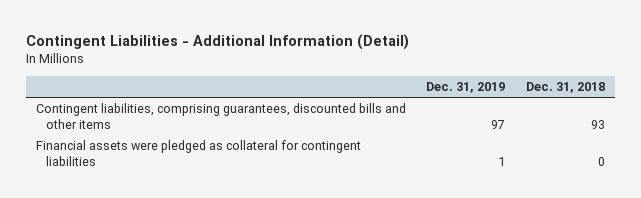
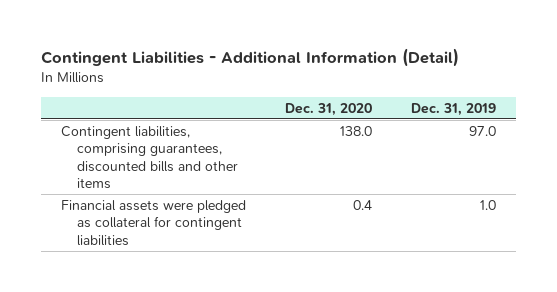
[525,81,605,93] Dec. 31, 2018 -> none
none -> [285,102,373,116] Dec. 31, 2020
[491,120,506,130] 97 -> [469,125,497,136] 97.0
[498,157,506,167] 1 -> [480,199,497,210] 1.0

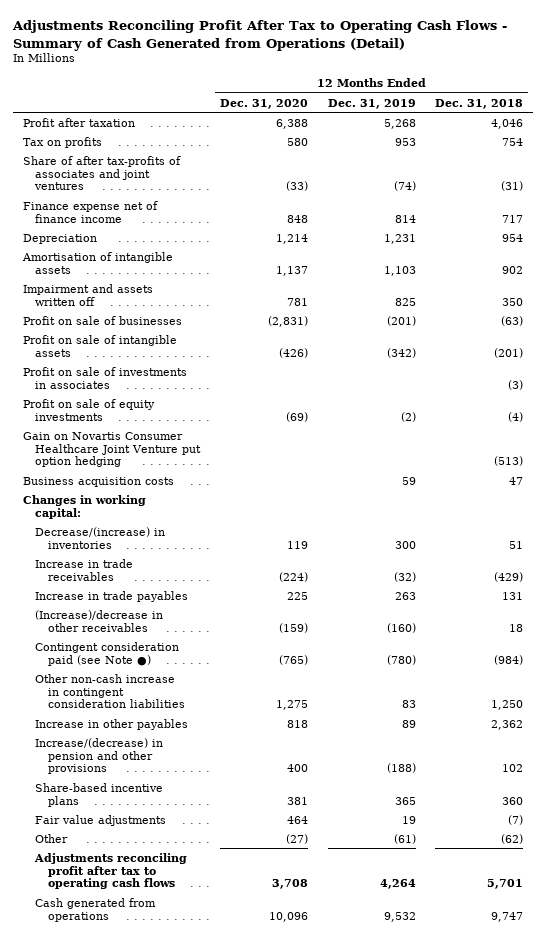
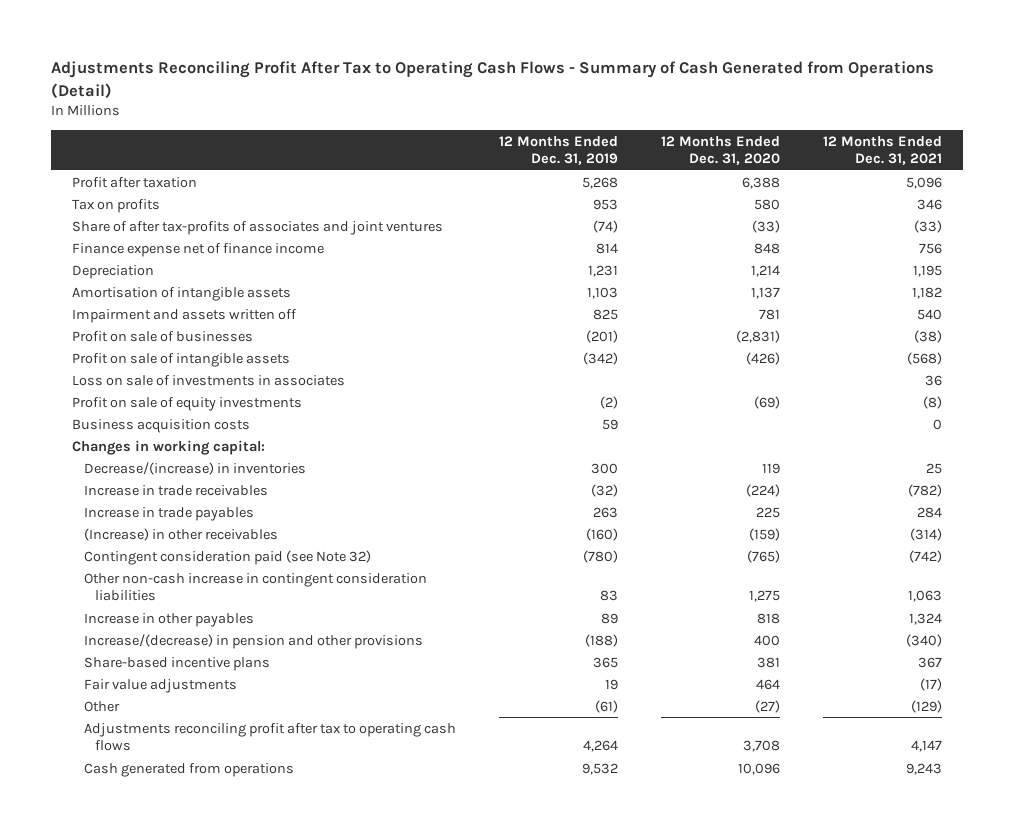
[435,98,524,109] Dec. 31, 2018 -> none
none -> [822,135,942,166] 12 Months Ended Dec. 31, 2021
[23,366,188,389] Profit on sale of investments in associates -> [72,374,346,386] Loss on sale of investments in associates
[23,431,202,468] Gain on Novartis Consumer Healthcare Joint Venture put option hedging -> none
[35,609,164,632] (Increase)/decrease in other receivables -> [83,527,278,541] (Increase) in other receivables
[35,641,180,666] Contingent consideration paid (see Note ●) -> [83,549,371,565] Contingent consideration paid (see Note 32)

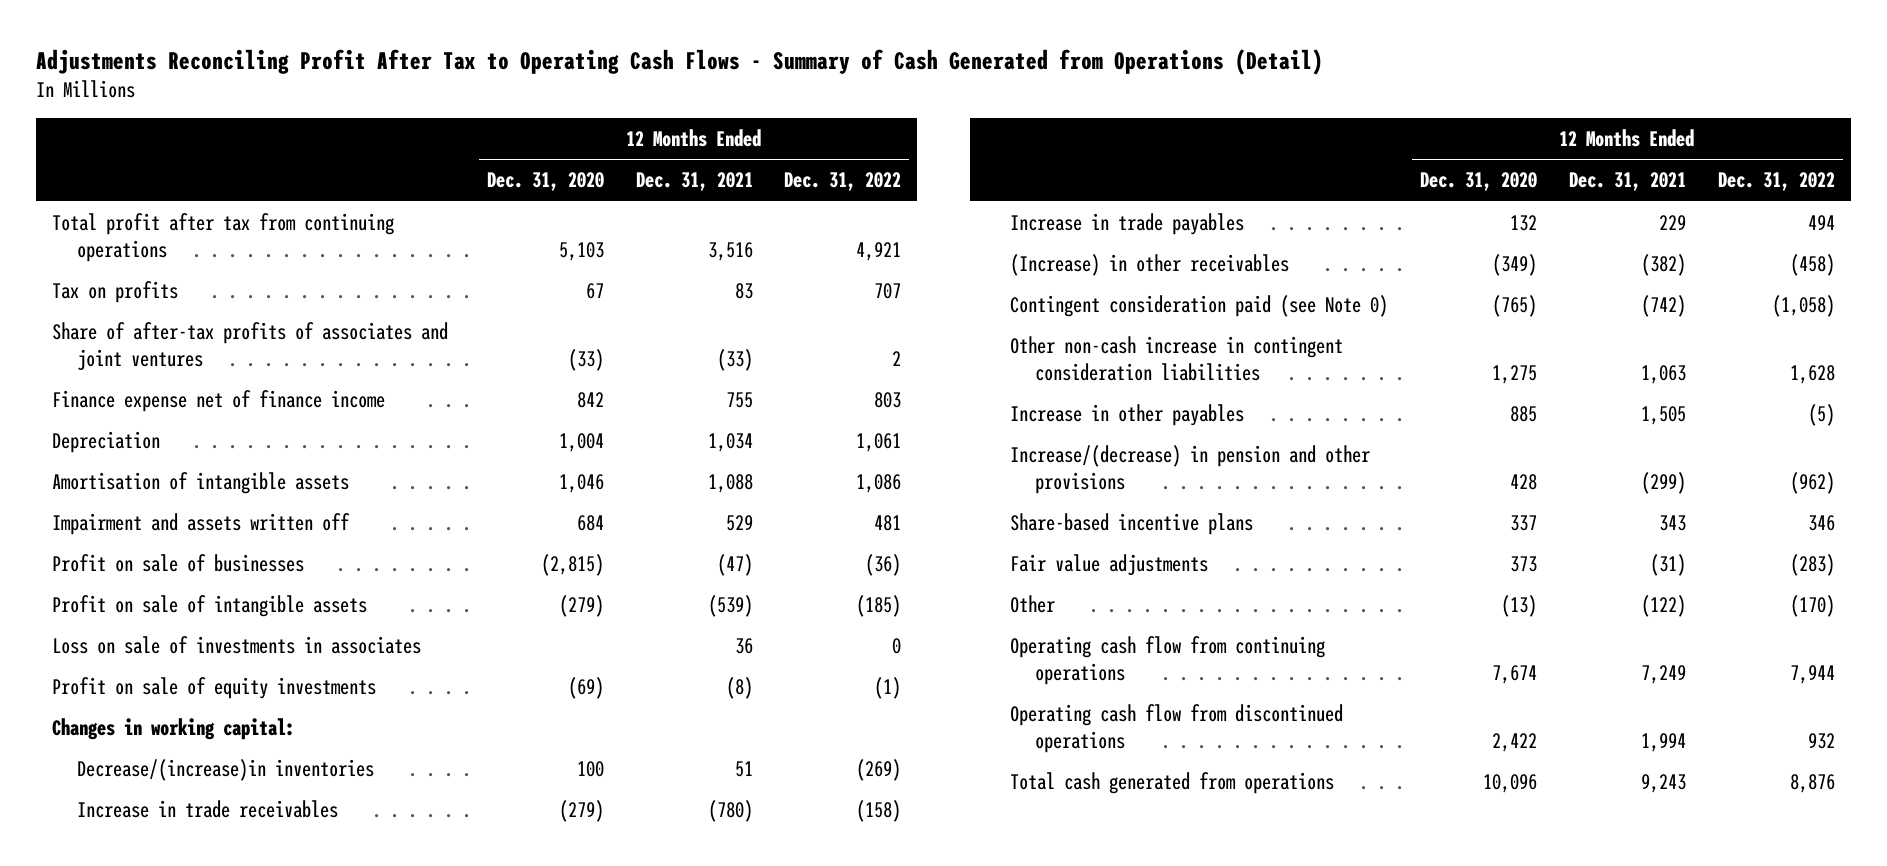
[498,135,618,166] 12 Months Ended Dec. 31, 2019 -> none
none -> [784,172,902,192] Dec. 31, 2022
[72,176,198,188] Profit after taxation -> none
none -> [52,212,395,262] Total profit after tax from continuing operations
[753,198,780,210] 580 -> [585,282,604,299] 67
[916,198,942,210] 346 -> [734,282,753,299] 83
[72,220,444,235] Share of after tax-profits of associates and joint ventures -> [52,321,449,371] Share of after-tax profits of associates and joint ventures
[753,242,780,254] 848 -> [576,391,604,408] 842
[918,242,942,254] 756 -> [725,391,753,408] 755
[750,264,780,277] 1,214 -> [558,432,604,452] 1,004
[912,264,942,277] 1,195 -> [707,432,753,452] 1,034
[750,286,780,299] 1,137 -> [558,473,604,493] 1,046
[911,286,942,299] 1,182 -> [707,473,753,493] 1,088
[758,308,780,320] 781 -> [576,514,604,531] 684
[916,308,942,320] 540 -> [725,514,753,531] 529
[735,329,780,343] (2,831) -> [540,553,604,576] (2,815)
[913,329,942,343] (38) -> [716,553,753,576] (47)
[745,351,780,365] (426) -> [558,594,604,617] (279)
[906,351,942,365] (568) -> [707,594,753,617] (539)
[72,418,251,433] Business acquisition costs -> none
[83,461,306,475] Decrease/(increase) in inventories -> [77,758,375,781] Decrease/(increase)in inventories
[761,462,780,474] 119 -> [576,760,604,777] 100
[925,462,942,474] 25 -> [734,760,753,777] 51
[745,483,780,497] (224) -> [558,799,604,822] (279)
[907,483,942,497] (782) -> [707,799,753,822] (780)
[755,506,780,518] 225 -> [1510,214,1538,231] 132
[916,506,942,518] 284 -> [1658,214,1686,230] 229
[748,527,780,541] (159) -> [1492,253,1538,276] (349)
[909,527,942,541] (314) -> [1640,253,1686,276] (382)
[83,549,371,565] Contingent consideration paid (see Note 32) -> [1010,294,1389,317] Contingent consideration paid (see Note 0)
[83,722,456,752] Adjustments reconciling profit after tax to operating cash flows -> none
[756,612,780,624] 818 -> [1510,405,1538,422] 885
[908,612,942,625] 1,324 -> [1640,405,1686,425] 1,505
[753,634,780,646] 400 -> [1510,473,1538,490] 428
[905,633,942,647] (340) -> [1640,471,1686,494] (299)
[756,656,780,668] 381 -> [1510,514,1538,531] 337
[917,656,942,668] 367 -> [1658,514,1686,531] 343
[755,678,780,690] 464 -> [1510,555,1538,572] 373
[919,677,942,691] (17) -> [1649,553,1686,576] (31)
[754,699,780,713] (27) -> [1501,594,1538,617] (13)
[910,699,942,713] (129) -> [1640,594,1686,617] (122)
none -> [1010,635,1326,685] Operating cash flow from continuing operations
none -> [1010,703,1344,753] Operating cash flow from discontinued operations
[83,762,294,777] Cash generated from operations -> [1010,771,1335,794] Total cash generated from operations

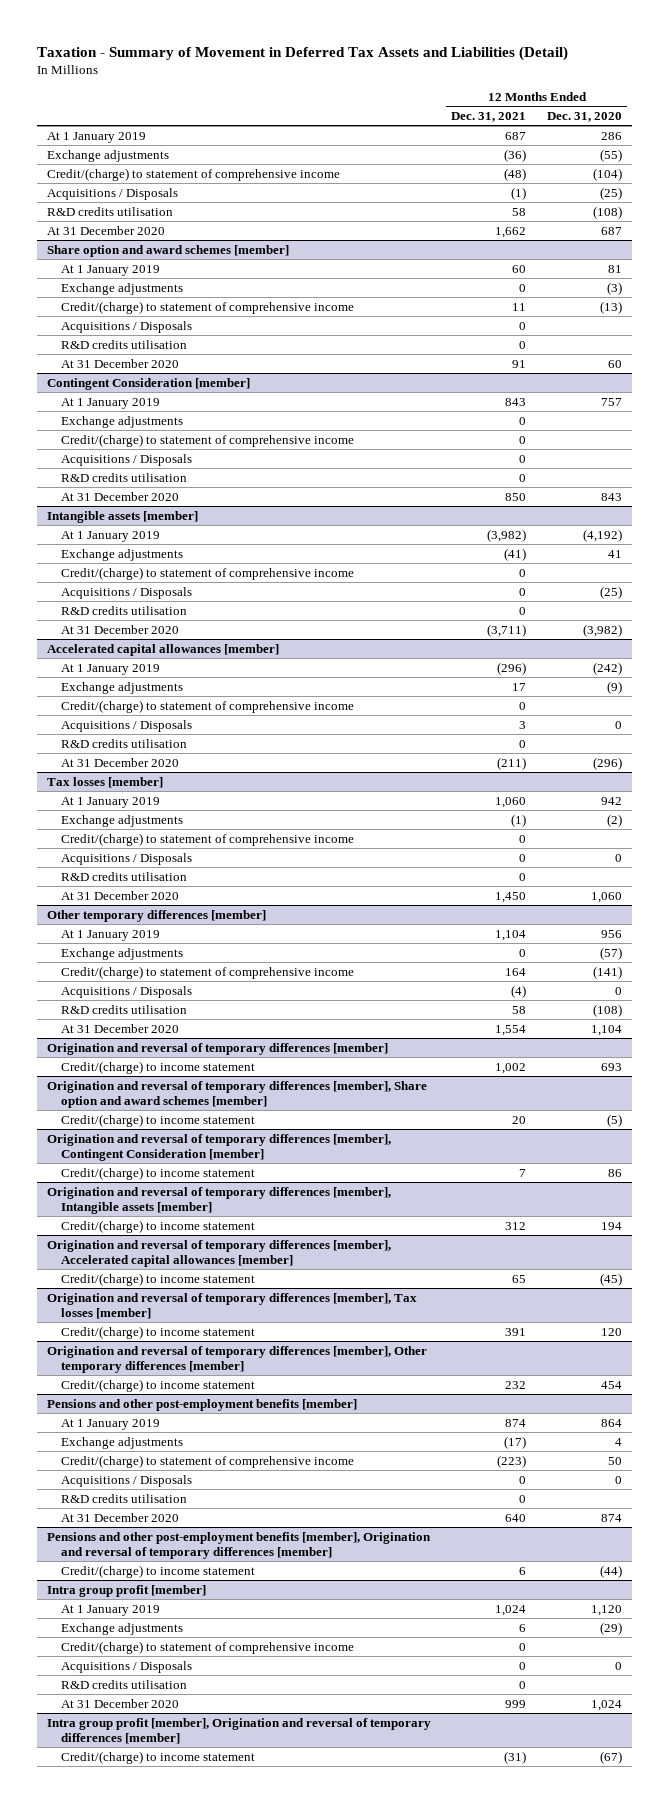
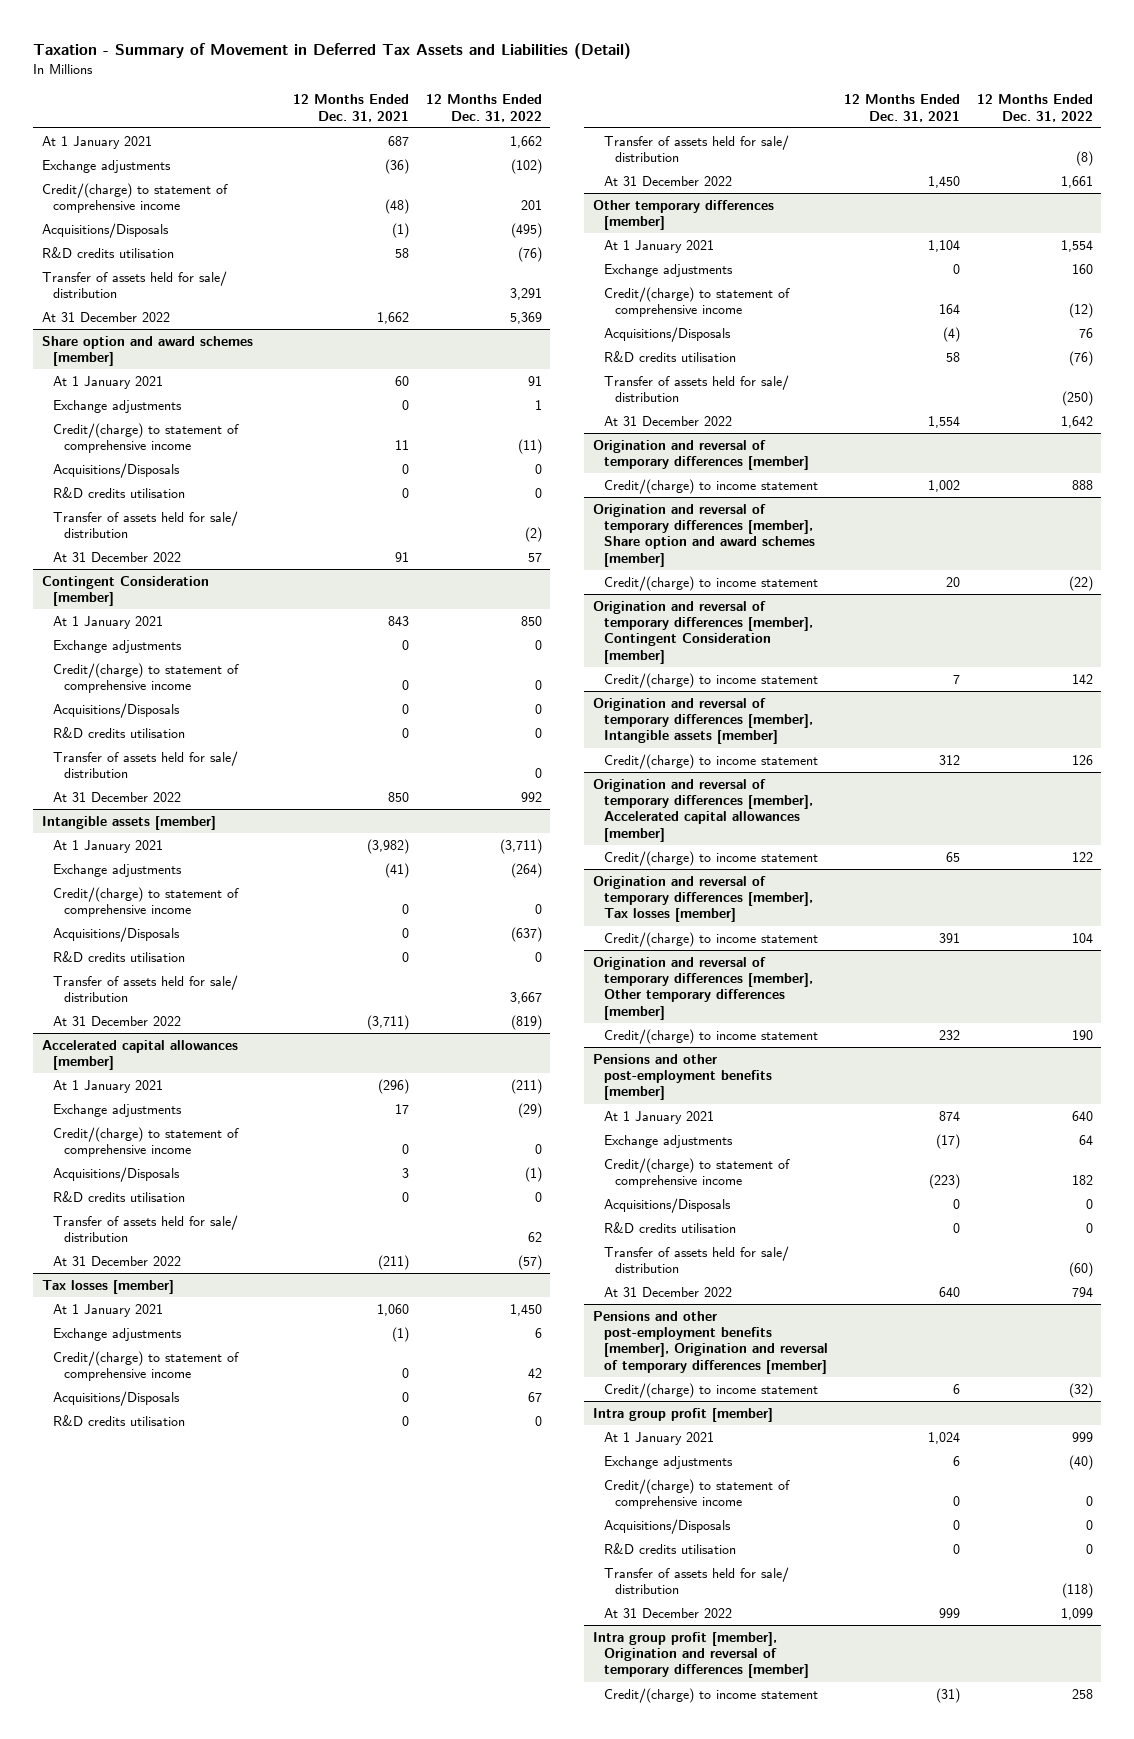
[547,111,623,122] Dec. 31, 2020 -> none
none -> [425,94,542,122] 12 Months Ended Dec. 31, 2022
[46,131,146,143] At 1 January 2019 -> [41,135,152,149] At 1 January 2021
[46,187,178,200] Acquisitions / Disposals -> [41,222,169,238] Acquisitions/Disposals
none -> [41,270,227,299] Transfer of assets held for sale/ distribution
[46,225,165,235] At 31 December 2020 -> [41,311,170,322] At 31 December 2022
[60,264,160,276] At 1 January 2019 -> [52,375,163,389] At 1 January 2021
[60,320,192,333] Acquisitions / Disposals -> [52,462,180,478] Acquisitions/Disposals
none -> [52,510,238,539] Transfer of assets held for sale/ distribution
[60,358,179,368] At 31 December 2020 -> [52,551,181,562] At 31 December 2022
[60,397,160,409] At 1 January 2019 -> [52,615,163,629] At 1 January 2021
[60,453,192,466] Acquisitions / Disposals -> [52,702,180,718] Acquisitions/Disposals
none -> [52,750,238,779] Transfer of assets held for sale/ distribution
[60,491,179,501] At 31 December 2020 -> [52,791,181,802] At 31 December 2022
[60,530,160,542] At 1 January 2019 -> [52,839,163,853] At 1 January 2021
[60,586,192,599] Acquisitions / Disposals -> [52,926,180,942] Acquisitions/Disposals
none -> [52,974,238,1003] Transfer of assets held for sale/ distribution
[60,624,179,634] At 31 December 2020 -> [52,1015,181,1026] At 31 December 2022
[60,663,160,675] At 1 January 2019 -> [52,1079,163,1093] At 1 January 2021
[60,719,192,732] Acquisitions / Disposals -> [52,1166,180,1182] Acquisitions/Disposals
none -> [52,1214,238,1243] Transfer of assets held for sale/ distribution
[60,757,179,767] At 31 December 2020 -> [52,1255,181,1266] At 31 December 2022
[60,796,160,808] At 1 January 2019 -> [52,1303,163,1317] At 1 January 2021
[60,852,192,865] Acquisitions / Disposals -> [52,1390,180,1406] Acquisitions/Disposals
none -> [603,134,789,163] Transfer of assets held for sale/ distribution
[60,890,179,900] At 31 December 2020 -> [603,175,732,186] At 31 December 2022
[60,929,160,941] At 1 January 2019 -> [603,239,714,253] At 1 January 2021
[60,985,192,998] Acquisitions / Disposals -> [603,326,731,342] Acquisitions/Disposals
none -> [603,374,789,403] Transfer of assets held for sale/ distribution
[60,1023,179,1033] At 31 December 2020 -> [603,415,732,426] At 31 December 2022
[60,1418,160,1430] At 1 January 2019 -> [603,1110,714,1124] At 1 January 2021
[60,1474,192,1487] Acquisitions / Disposals -> [603,1197,731,1213] Acquisitions/Disposals
none -> [603,1245,789,1274] Transfer of assets held for sale/ distribution
[60,1512,179,1522] At 31 December 2020 -> [603,1286,732,1297] At 31 December 2022
[60,1604,160,1616] At 1 January 2019 -> [603,1431,714,1445] At 1 January 2021
[60,1660,192,1673] Acquisitions / Disposals -> [603,1518,731,1534] Acquisitions/Disposals
none -> [603,1566,789,1595] Transfer of assets held for sale/ distribution
[60,1698,179,1708] At 31 December 2020 -> [603,1607,732,1618] At 31 December 2022

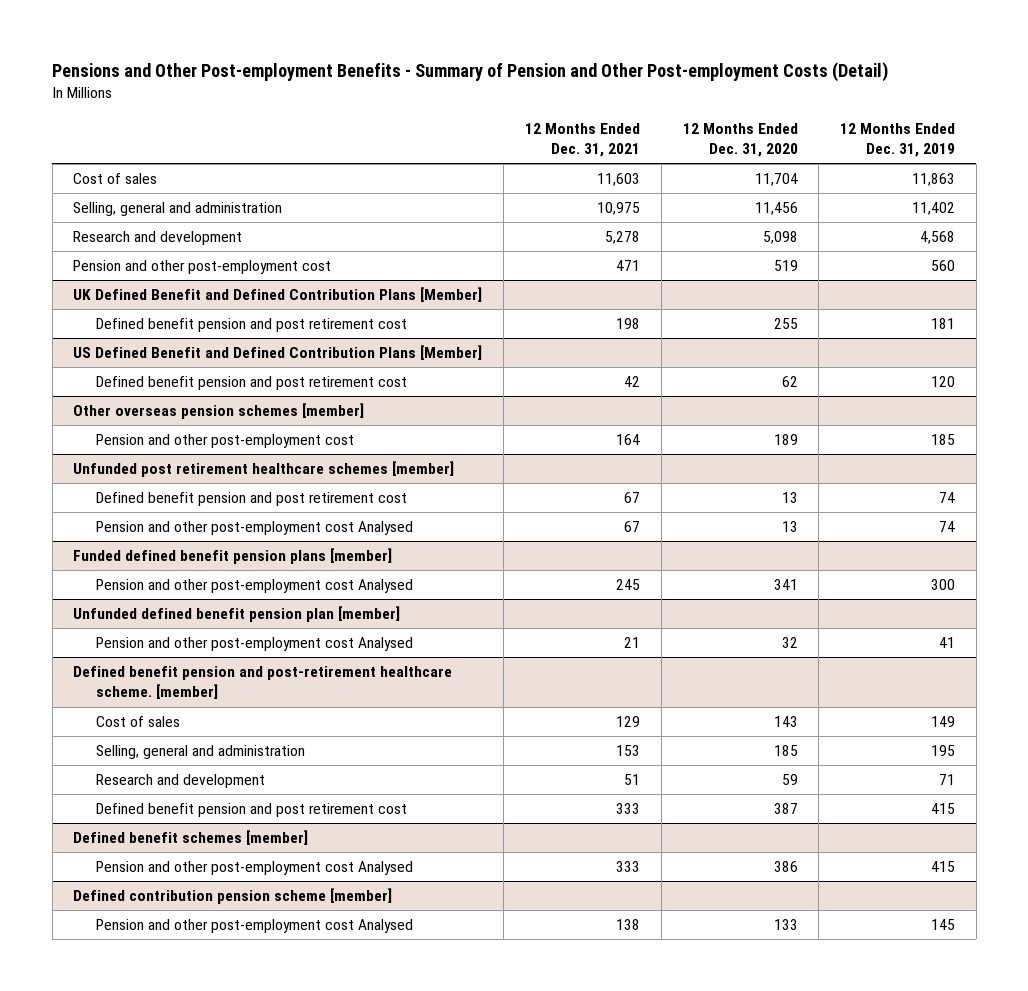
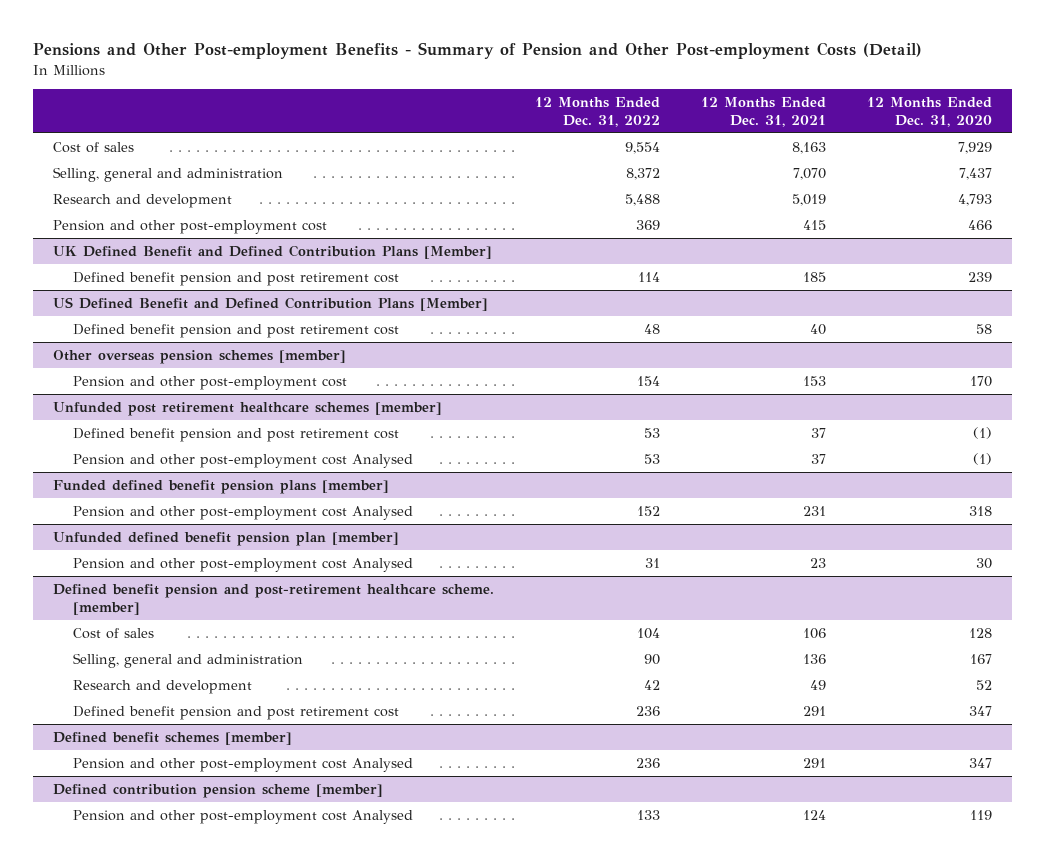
[840,122,956,157] 12 Months Ended Dec. 31, 2019 -> none
none -> [535,96,661,127] 12 Months Ended Dec. 31, 2022
[596,173,640,187] 11,603 -> [791,142,826,155] 8,163
[754,173,798,187] 11,704 -> [957,142,992,155] 7,929
[596,202,640,216] 10,975 -> [792,168,826,181] 7,070
[754,202,798,216] 11,456 -> [958,168,992,181] 7,437
[604,231,640,245] 5,278 -> [791,194,826,207] 5,019
[762,231,798,245] 5,098 -> [957,194,992,207] 4,793
[615,260,640,272] 471 -> [802,220,826,231] 415
[773,260,798,272] 519 -> [967,220,992,231] 466
[615,318,640,330] 198 -> [802,272,826,283] 185
[773,318,798,330] 255 -> [967,272,992,283] 239
[623,376,640,388] 42 -> [809,324,826,336] 40
[781,376,798,388] 62 -> [975,324,992,335] 58
[615,434,640,446] 164 -> [802,376,826,387] 153
[773,434,798,446] 189 -> [969,376,992,388] 170
[623,492,640,504] 67 -> [810,428,826,439] 37
[781,492,798,504] 13 -> [972,427,992,440] (1)
[623,521,640,533] 67 -> [810,454,826,465] 37
[781,521,798,533] 13 -> [972,453,992,466] (1)
[615,579,640,591] 245 -> [802,506,826,517] 231
[773,579,798,591] 341 -> [968,506,992,517] 318
[623,637,640,649] 21 -> [809,558,826,569] 23
[781,637,798,649] 32 -> [975,558,992,570] 30
[615,716,640,728] 129 -> [802,628,826,640] 106
[773,716,798,728] 143 -> [968,628,992,639] 128
[615,745,640,757] 153 -> [802,654,826,665] 136
[773,745,798,757] 185 -> [969,654,992,665] 167
[623,774,640,786] 51 -> [809,680,826,691] 49
[781,774,798,786] 59 -> [975,680,992,691] 52
[615,803,640,815] 333 -> [802,706,826,717] 291
[773,803,798,815] 387 -> [968,706,992,717] 347
[615,861,640,873] 333 -> [802,758,826,769] 291
[773,861,798,873] 386 -> [968,758,992,769] 347
[615,919,640,931] 138 -> [802,810,826,821] 124
[773,919,798,931] 133 -> [969,810,992,821] 119

